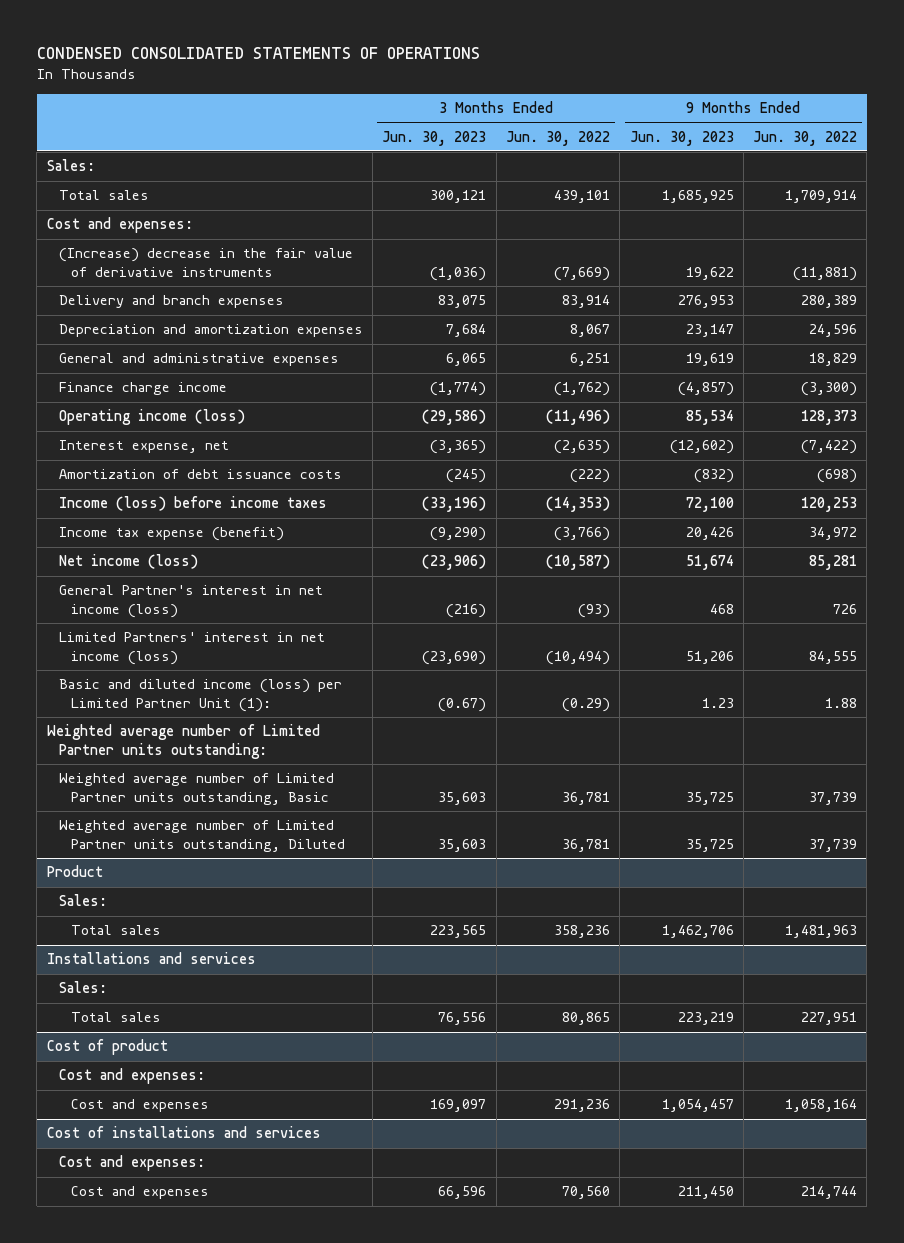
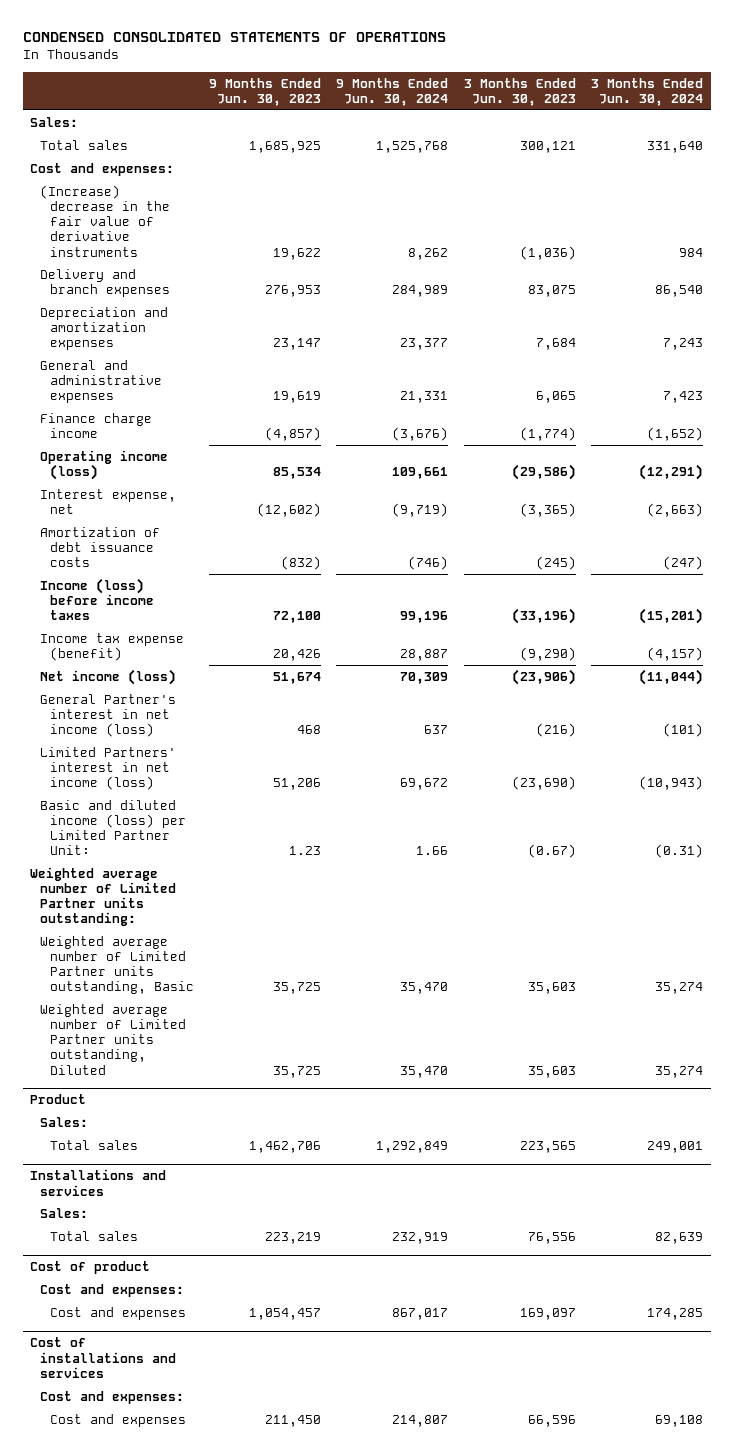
[505,130,610,146] Jun. 30, 2022 -> none
[753,130,858,146] Jun. 30, 2022 -> none
none -> [336,77,449,107] 9 Months Ended Jun. 30, 2024
none -> [590,77,703,107] 3 Months Ended Jun. 30, 2024
[58,679,342,713] Basic and diluted income (loss) per Limited Partner Unit (1): -> [39,799,186,856] Basic and diluted income (loss) per Limited Partner Unit:

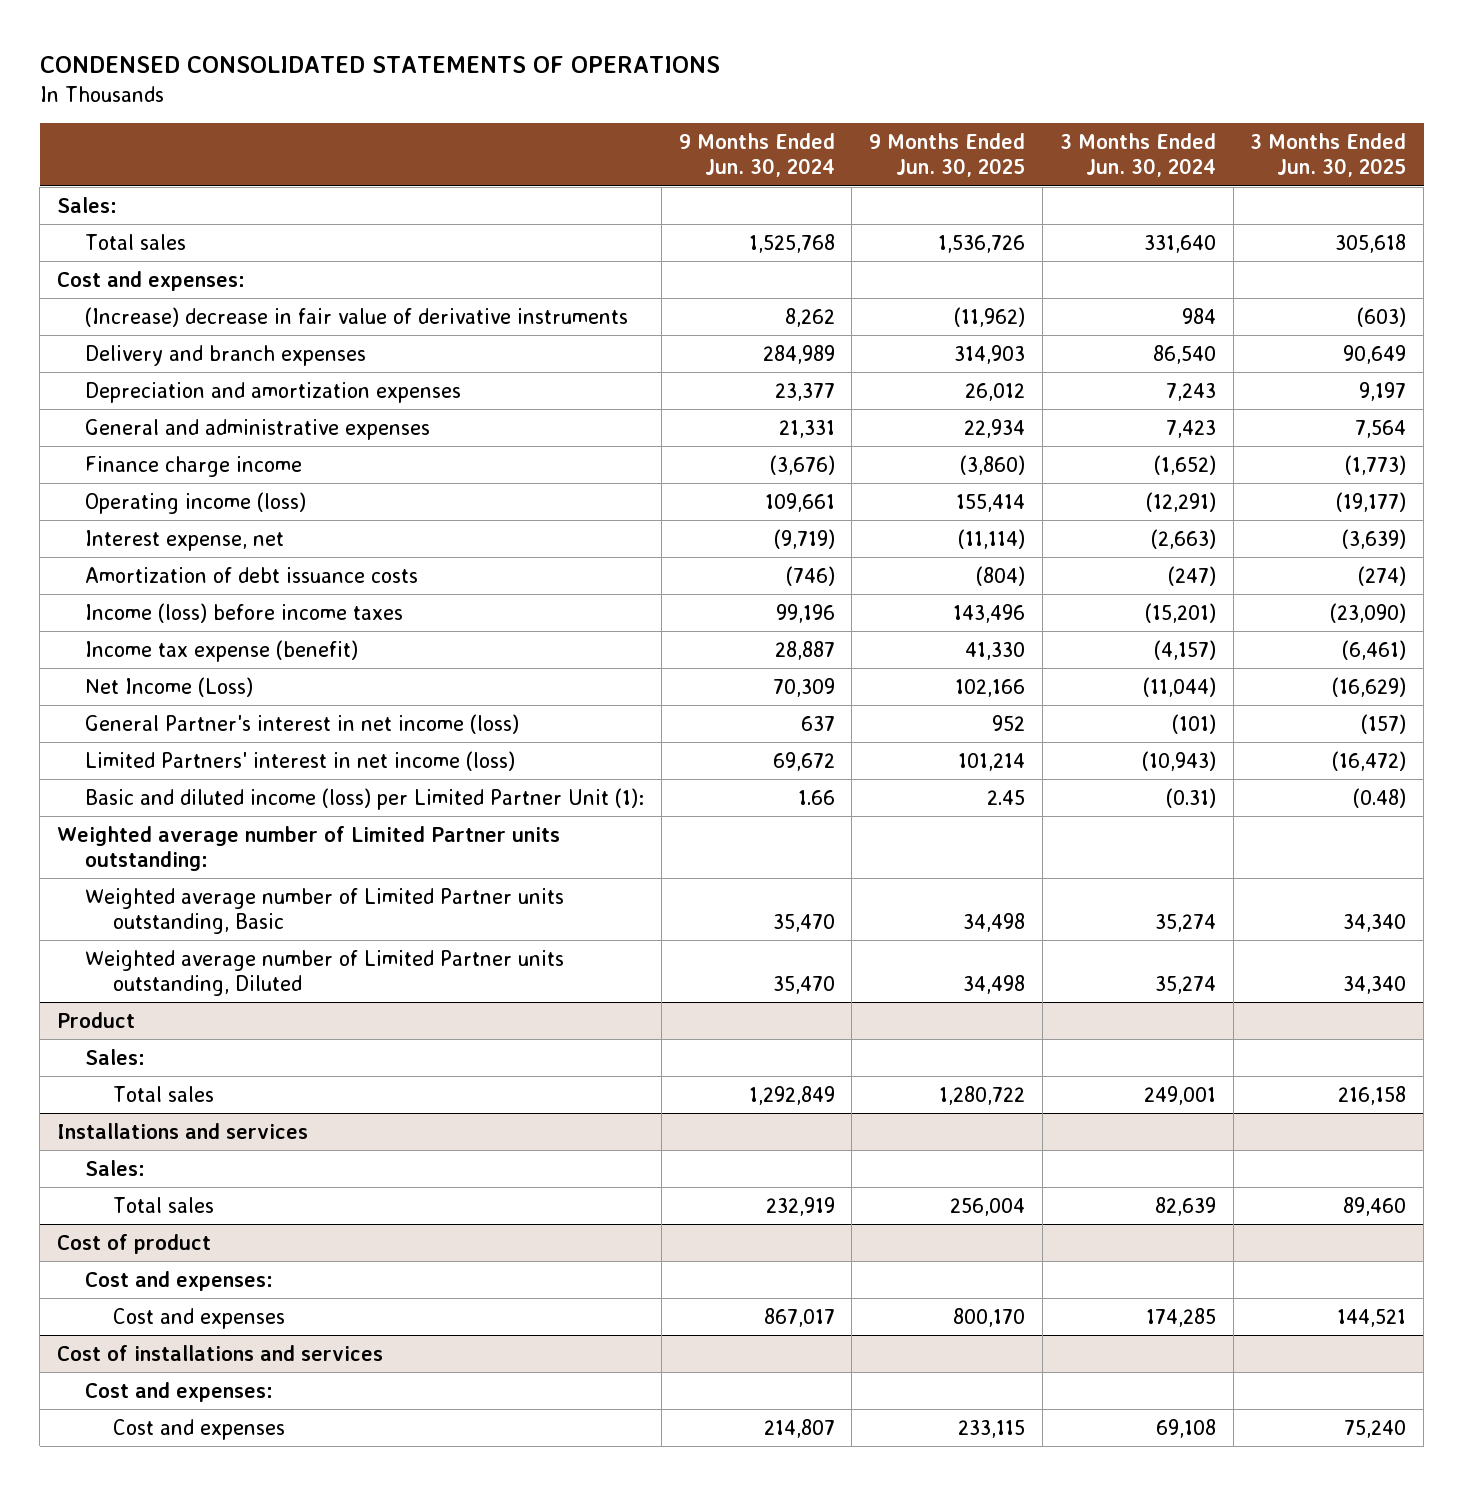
[208,77,321,107] 9 Months Ended Jun. 30, 2023 -> none
[463,77,576,107] 3 Months Ended Jun. 30, 2023 -> none
none -> [869,133,1026,178] 9 Months Ended Jun. 30, 2025
none -> [1250,133,1407,178] 3 Months Ended Jun. 30, 2025
[39,184,170,257] (Increase) decrease in the fair value of derivative instruments -> [84,306,628,327] (Increase) decrease in fair value of derivative instruments
[39,668,176,685] Net income (loss) -> [84,676,253,697] Net Income (Loss)
[39,799,186,856] Basic and diluted income (loss) per Limited Partner Unit: -> [84,787,644,810] Basic and diluted income (loss) per Limited Partner Unit (1):

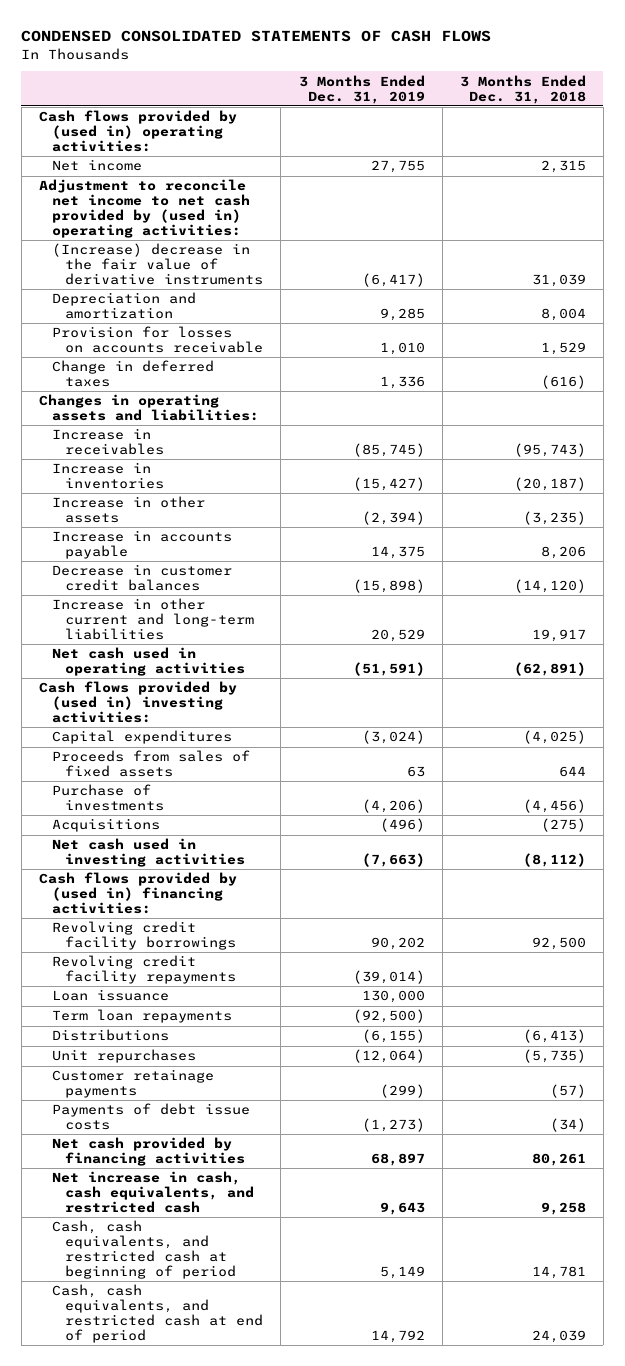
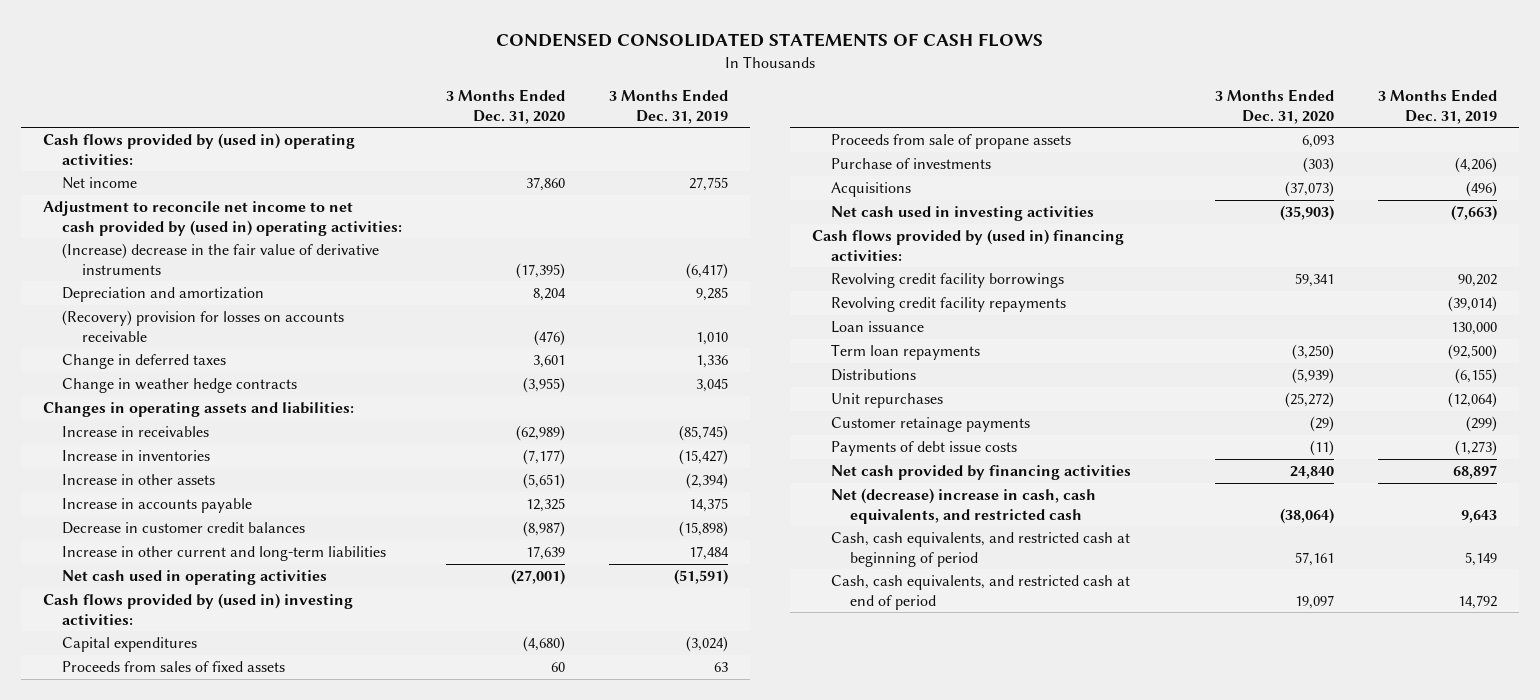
[459,74,586,104] 3 Months Ended Dec. 31, 2018 -> none
none -> [446,88,566,124] 3 Months Ended Dec. 31, 2020
[52,326,264,354] Provision for losses on accounts receivable -> [62,310,345,342] (Recovery) provision for losses on accounts receivable
none -> [62,378,298,394] Change in weather hedge contracts
[370,629,425,643] 20,529 -> [689,546,730,561] 17,484
none -> [831,134,1072,150] Proceeds from sale of propane assets
[52,1171,255,1214] Net increase in cash, cash equivalents, and restricted cash -> [831,488,1097,524] Net (decrease) increase in cash, cash equivalents, and restricted cash

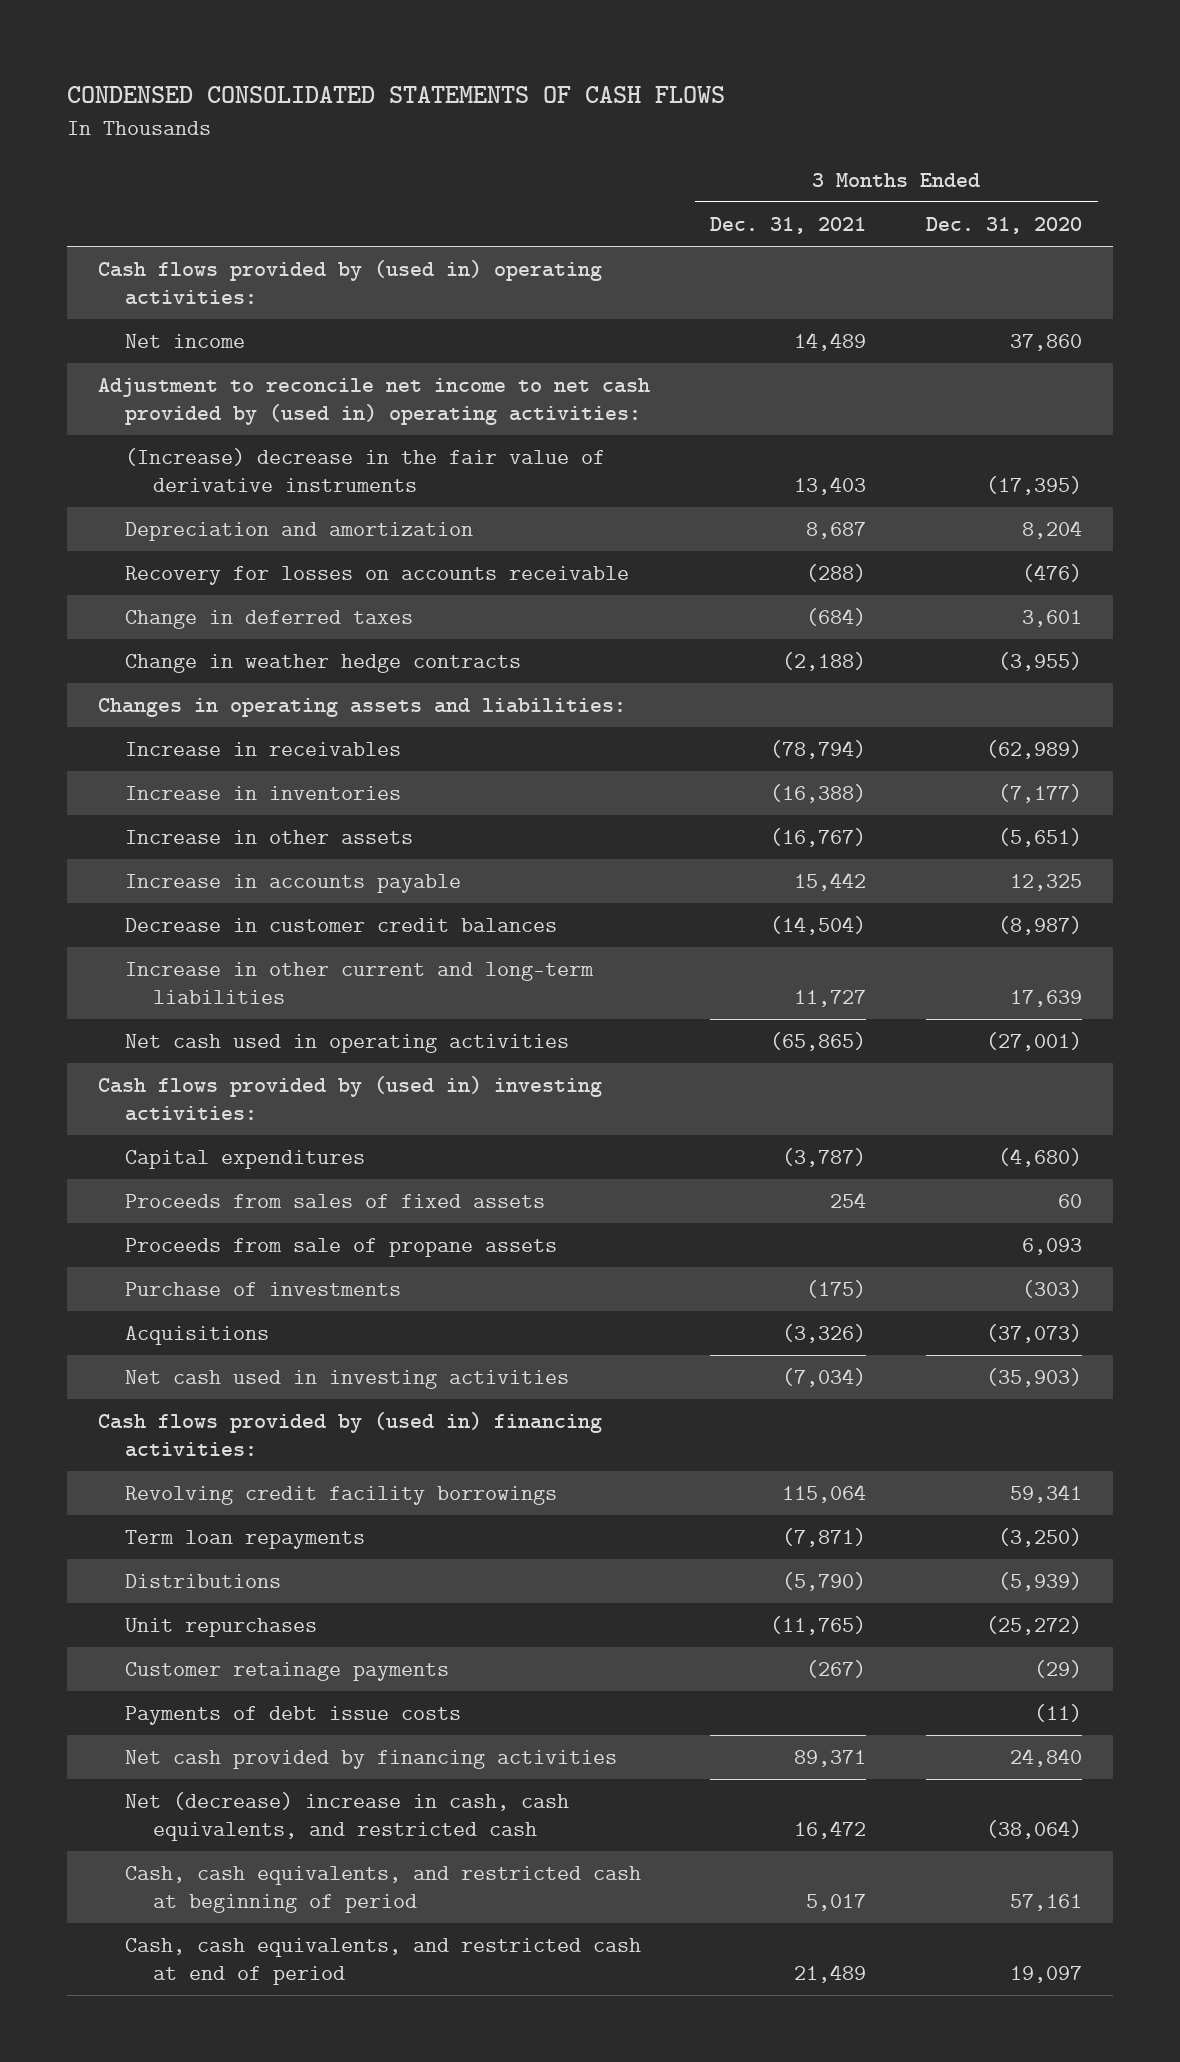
[609,88,729,124] 3 Months Ended Dec. 31, 2019 -> none
none -> [709,217,866,235] Dec. 31, 2021
[62,310,345,342] (Recovery) provision for losses on accounts receivable -> [125,566,630,586] Recovery for losses on accounts receivable
[831,297,1067,313] Revolving credit facility repayments -> none
[831,321,925,334] Loan issuance -> none

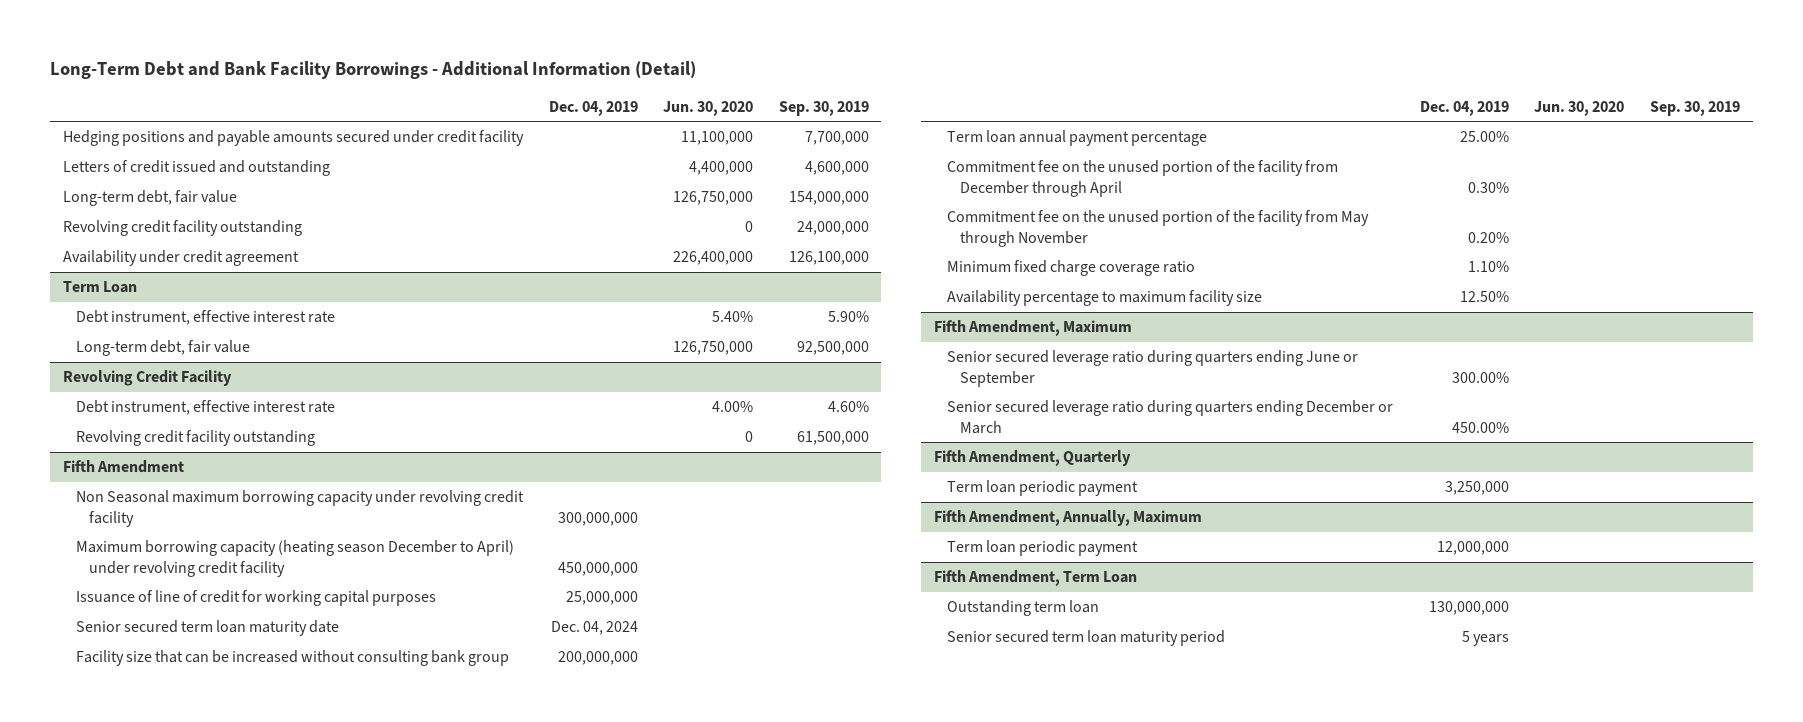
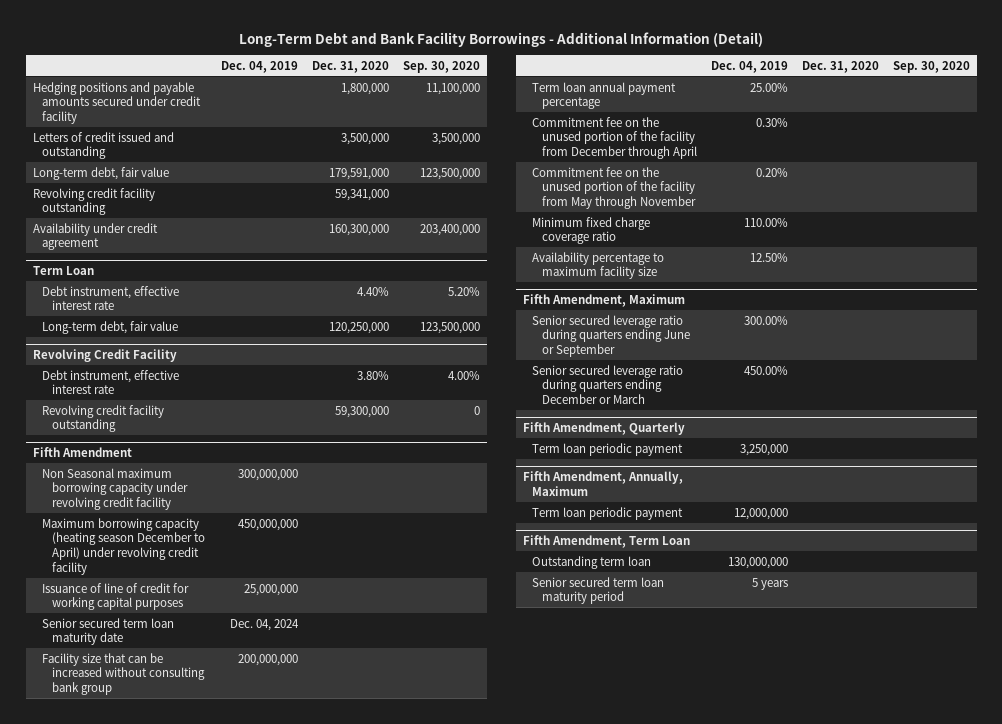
[663,100,754,116] Jun. 30, 2020 -> none
[778,100,869,116] Sep. 30, 2019 -> none
none -> [311,60,389,73] Dec. 31, 2020
none -> [402,60,480,73] Sep. 30, 2020
[1467,261,1509,273] 1.10% -> [744,217,789,227] 110.00%

